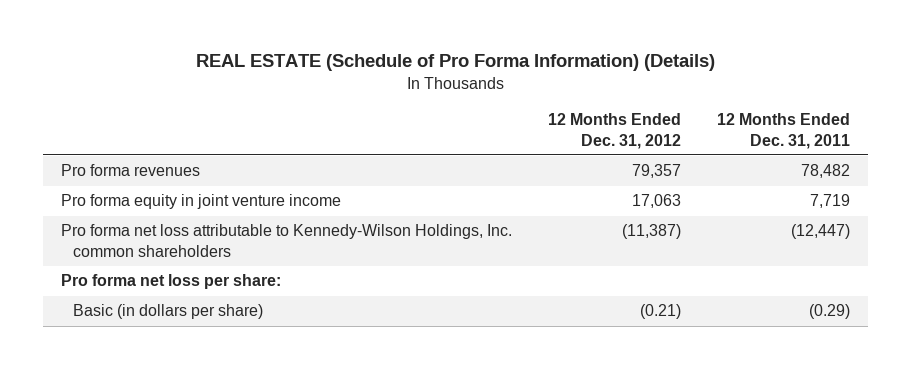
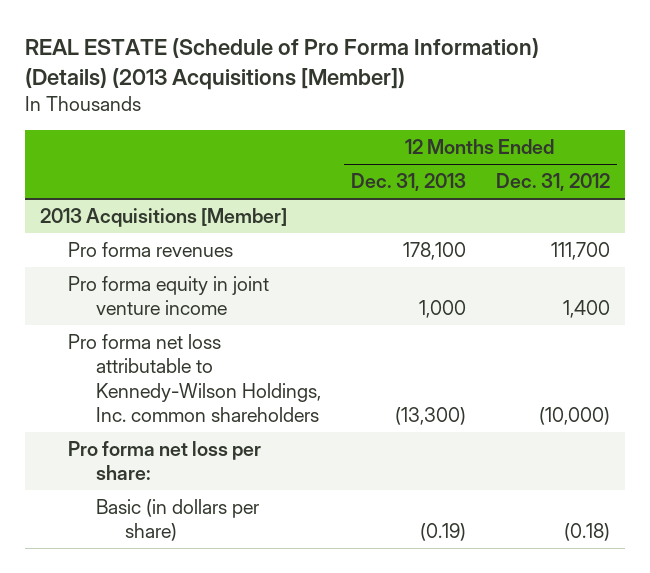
[195,54,715,72] REAL ESTATE (Schedule of Pro Forma Information) (Details) -> [24,37,539,90] REAL ESTATE (Schedule of Pro Forma Information) (Details) (2013 Acquisitions [Member])
[717,113,851,149] 12 Months Ended Dec. 31, 2011 -> none
none -> [351,173,467,192] Dec. 31, 2013
none -> [39,208,287,228] 2013 Acquisitions [Member]
[632,164,682,179] 79,357 -> [550,242,610,261] 111,700
[632,194,682,209] 17,063 -> [562,300,610,319] 1,400
[622,224,682,240] (11,387) -> [538,407,610,426] (10,000)
[640,304,682,320] (0.21) -> [563,523,610,542] (0.18)

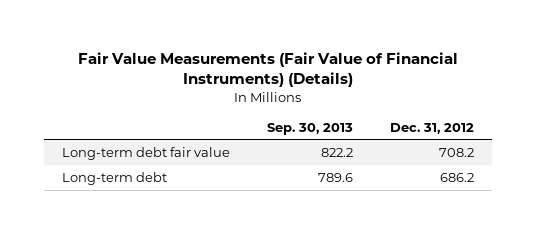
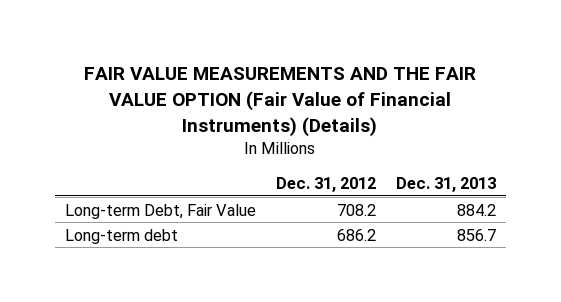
[77,51,458,88] Fair Value Measurements (Fair Value of Financial Instruments) (Details) -> [84,67,477,137] FAIR VALUE MEASUREMENTS AND THE FAIR VALUE OPTION (Fair Value of Financial Instruments) (Details)
[266,122,353,135] Sep. 30, 2013 -> none
none -> [395,176,496,192] Dec. 31, 2013
[61,146,230,160] Long-term debt fair value -> [64,203,256,219] Long-term Debt, Fair Value

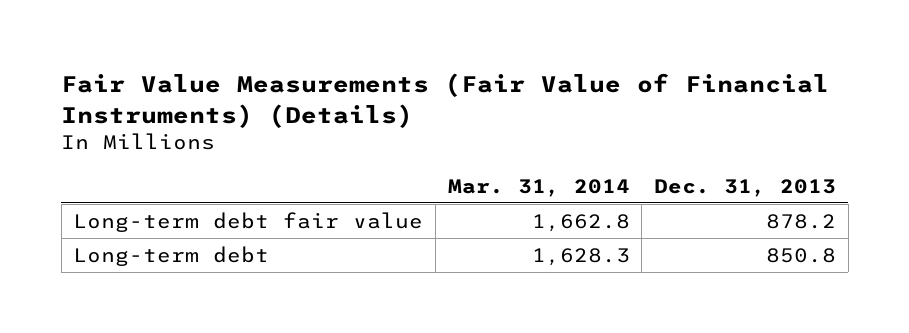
[84,67,477,137] FAIR VALUE MEASUREMENTS AND THE FAIR VALUE OPTION (Fair Value of Financial Instruments) (Details) -> [61,72,830,128] Fair Value Measurements (Fair Value of Financial Instruments) (Details)
[275,176,376,192] Dec. 31, 2012 -> none
none -> [447,178,630,197] Mar. 31, 2014
[64,203,256,219] Long-term Debt, Fair Value -> [73,211,424,232] Long-term debt fair value
[456,203,496,216] 884.2 -> [766,213,837,229] 878.2
[456,228,496,241] 856.7 -> [766,247,837,263] 850.8

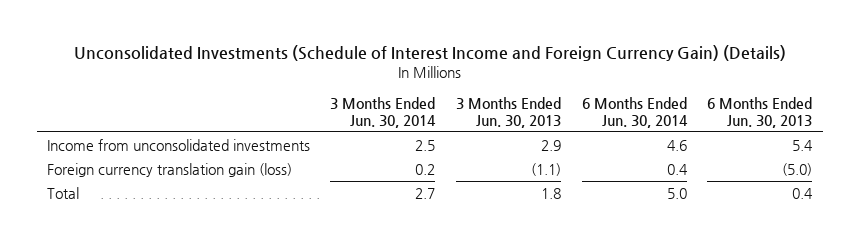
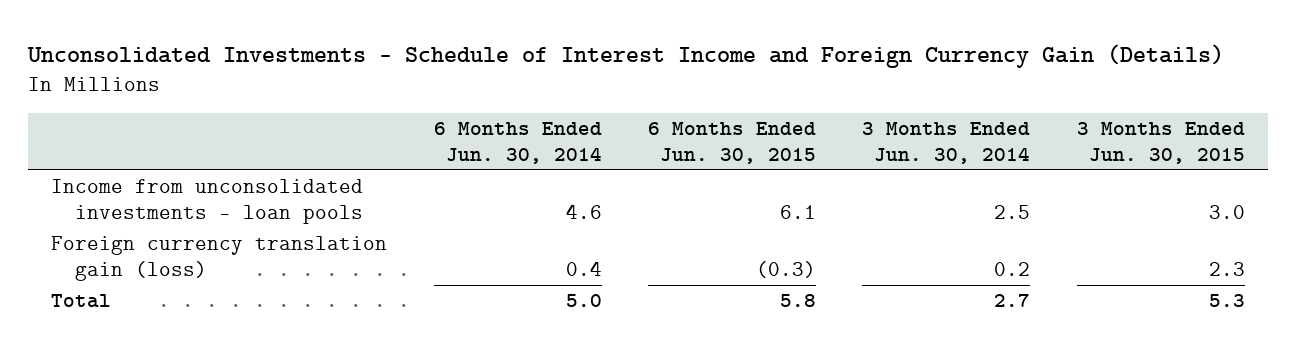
[73,45,786,62] Unconsolidated Investments (Schedule of Interest Income and Foreign Currency Gain) (Details) -> [26,43,1224,68] Unconsolidated Investments - Schedule of Interest Income and Foreign Currency Gain (Details)
[456,97,562,128] 3 Months Ended Jun. 30, 2013 -> none
[707,97,813,128] 6 Months Ended Jun. 30, 2013 -> none
none -> [648,122,817,164] 6 Months Ended Jun. 30, 2015
none -> [1076,122,1245,164] 3 Months Ended Jun. 30, 2015
[46,139,310,152] Income from unconsolidated investments -> [51,179,364,225] Income from unconsolidated investments - loan pools

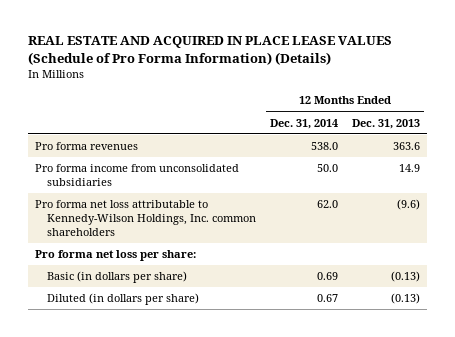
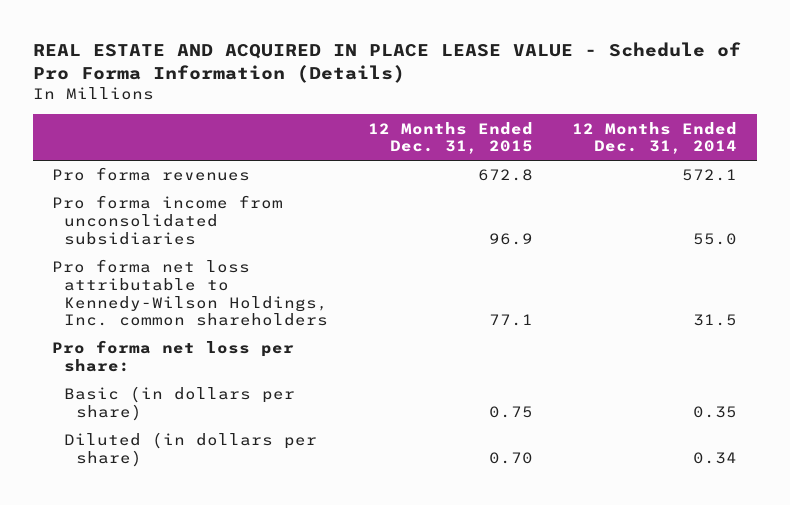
[27,36,392,65] REAL ESTATE AND ACQUIRED IN PLACE LEASE VALUES (Schedule of Pro Forma Information) (Details) -> [32,41,741,84] REAL ESTATE AND ACQUIRED IN PLACE LEASE VALUE - Schedule of Pro Forma Information (Details)
[352,118,421,129] Dec. 31, 2013 -> none
none -> [367,121,533,155] 12 Months Ended Dec. 31, 2015
[310,142,338,151] 538.0 -> [682,169,738,182] 572.1
[316,164,338,173] 50.0 -> [693,232,738,245] 55.0
[316,200,338,209] 62.0 -> [693,314,738,327] 31.5
[316,272,338,281] 0.69 -> [693,406,738,419] 0.35
[316,294,338,303] 0.67 -> [693,452,738,465] 0.34

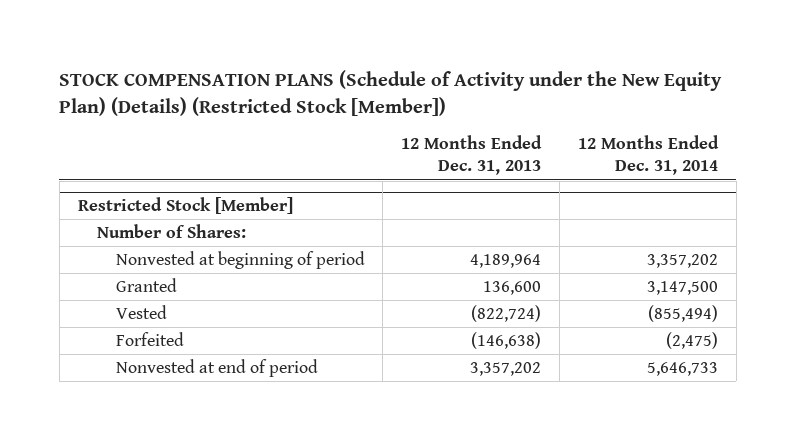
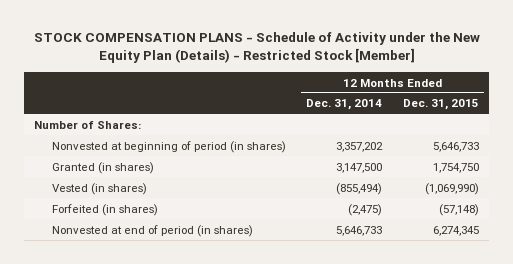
[59,70,723,116] STOCK COMPENSATION PLANS (Schedule of Activity under the New Equity Plan) (Details) (Restricted Stock [Member]) -> [33,32,480,64] STOCK COMPENSATION PLANS - Schedule of Activity under the New Equity Plan (Details) - Restricted Stock [Member]
[401,135,543,176] 12 Months Ended Dec. 31, 2013 -> none
none -> [402,99,479,111] Dec. 31, 2015
[77,197,293,215] Restricted Stock [Member] -> none
[115,250,365,269] Nonvested at beginning of period -> [51,140,286,153] Nonvested at beginning of period (in shares)
[115,277,177,292] Granted -> [51,161,154,174] Granted (in shares)
[115,304,167,319] Vested -> [51,182,147,195] Vested (in shares)
[115,331,184,346] Forfeited -> [51,203,158,216] Forfeited (in shares)
[115,358,318,377] Nonvested at end of period -> [51,224,253,237] Nonvested at end of period (in shares)

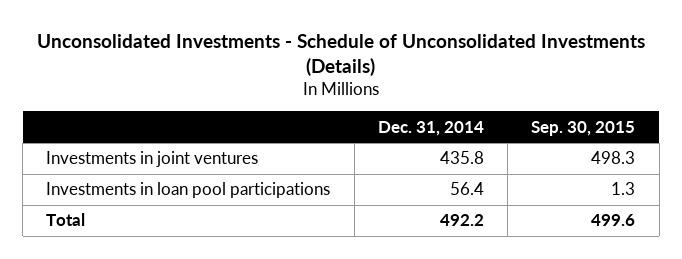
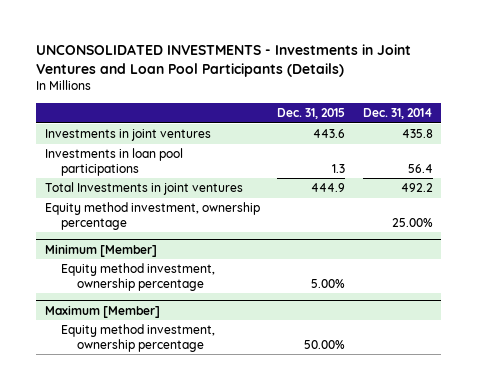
[36,33,645,77] Unconsolidated Investments - Schedule of Unconsolidated Investments (Details) -> [36,43,412,77] UNCONSOLIDATED INVESTMENTS - Investments in Joint Ventures and Loan Pool Participants (Details)
[531,120,636,136] Sep. 30, 2015 -> none
none -> [277,108,346,120] Dec. 31, 2015
[46,213,86,227] Total -> [44,182,243,196] Total Investments in joint ventures
none -> [44,202,260,230] Equity method investment, ownership percentage
none -> [44,243,157,257] Minimum [Member]
none -> [60,263,215,291] Equity method investment, ownership percentage
none -> [44,304,160,318] Maximum [Member]
none -> [60,324,215,352] Equity method investment, ownership percentage

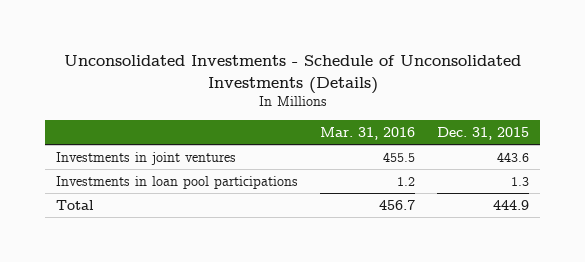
[36,43,412,77] UNCONSOLIDATED INVESTMENTS - Investments in Joint Ventures and Loan Pool Participants (Details) -> [63,55,521,94] Unconsolidated Investments - Schedule of Unconsolidated Investments (Details)
[362,108,433,120] Dec. 31, 2014 -> none
none -> [320,126,416,140] Mar. 31, 2016
[44,202,260,230] Equity method investment, ownership percentage -> none
[44,243,157,257] Minimum [Member] -> none
[60,263,215,291] Equity method investment, ownership percentage -> none
[44,304,160,318] Maximum [Member] -> none
[60,324,215,352] Equity method investment, ownership percentage -> none
[44,182,243,196] Total Investments in joint ventures -> [55,199,94,210] Total

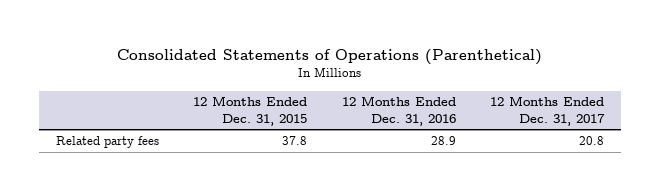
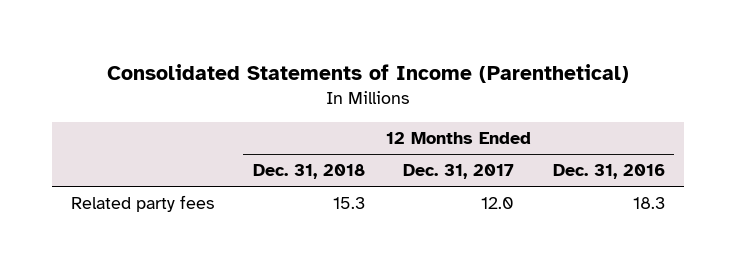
[117,48,543,65] Consolidated Statements of Operations (Parenthetical) -> [107,63,630,83] Consolidated Statements of Income (Parenthetical)
[193,96,308,126] 12 Months Ended Dec. 31, 2015 -> none
none -> [252,164,365,180] Dec. 31, 2018
[430,136,456,146] 28.9 -> [632,197,665,210] 18.3
[578,136,604,146] 20.8 -> [481,197,515,210] 12.0

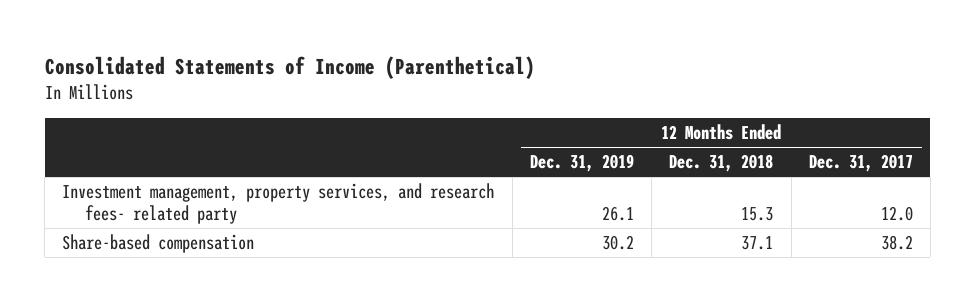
[552,164,665,180] Dec. 31, 2016 -> none
none -> [529,154,634,173] Dec. 31, 2019
[71,195,215,213] Related party fees -> [62,183,495,224] Investment management, property services, and research fees- related party
none -> [62,234,255,254] Share-based compensation

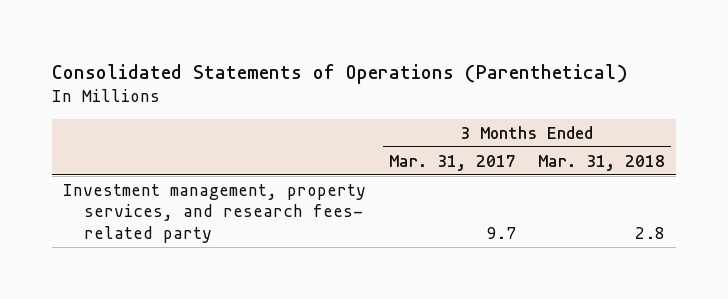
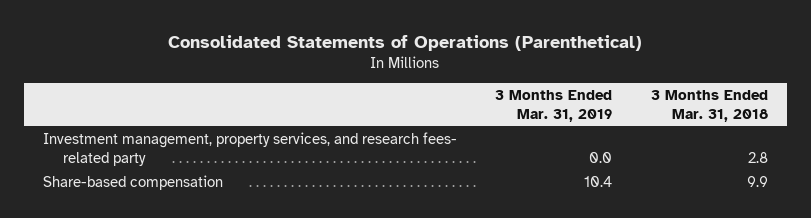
[388,154,516,171] Mar. 31, 2017 -> none
none -> [495,90,613,123] 3 Months Ended Mar. 31, 2019
none -> [43,174,224,190] Share-based compensation

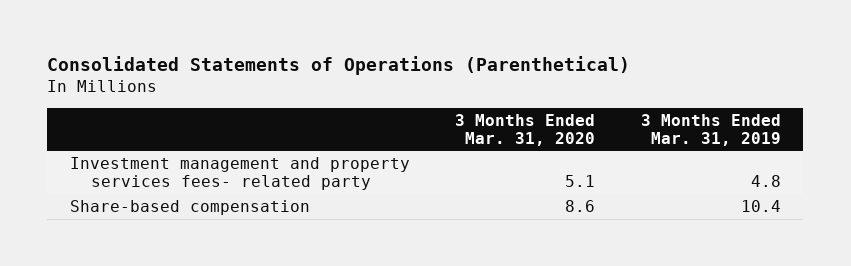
[650,90,768,123] 3 Months Ended Mar. 31, 2018 -> none
none -> [455,113,596,146] 3 Months Ended Mar. 31, 2020
[43,131,458,166] Investment management, property services, and research fees- related party -> [69,156,410,190] Investment management and property services fees- related party
[589,151,613,163] 0.0 -> [750,174,781,187] 4.8

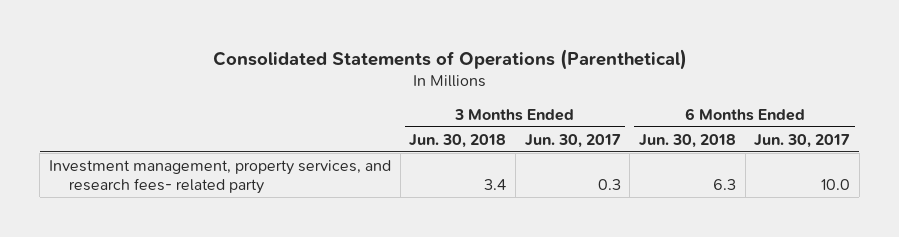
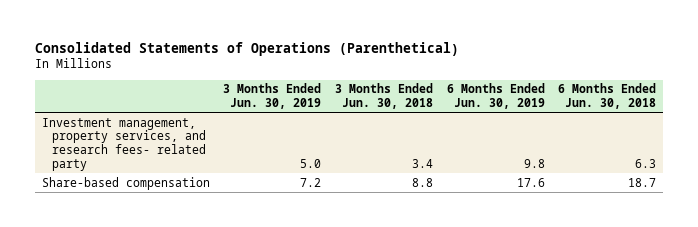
[524,133,621,148] Jun. 30, 2017 -> none
[754,133,851,148] Jun. 30, 2017 -> none
none -> [223,83,322,109] 3 Months Ended Jun. 30, 2019
none -> [446,83,545,109] 6 Months Ended Jun. 30, 2019
none -> [41,176,210,190] Share-based compensation

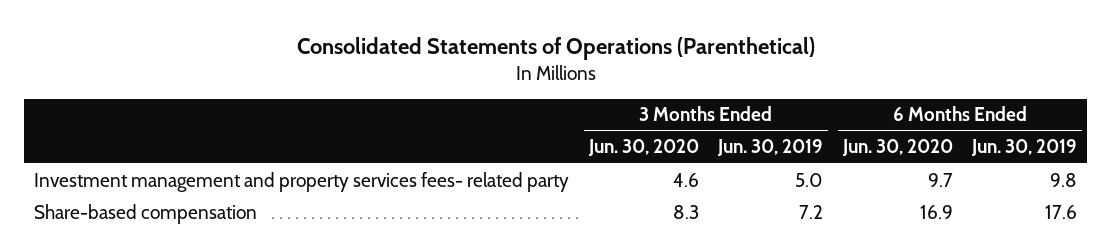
[334,83,433,109] 3 Months Ended Jun. 30, 2018 -> none
[558,83,657,109] 6 Months Ended Jun. 30, 2018 -> none
none -> [587,139,699,157] Jun. 30, 2020
none -> [841,139,953,157] Jun. 30, 2020
[41,117,207,171] Investment management, property services, and research fees- related party -> [33,171,569,192] Investment management and property services fees- related party

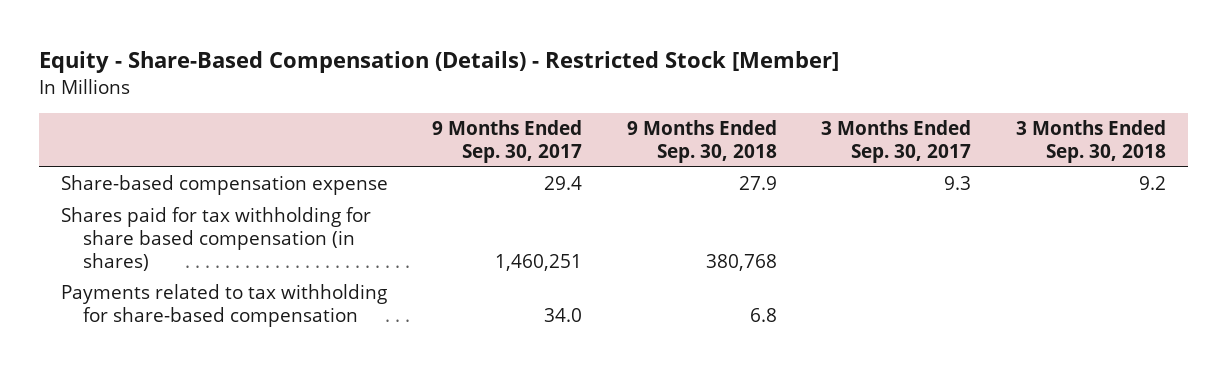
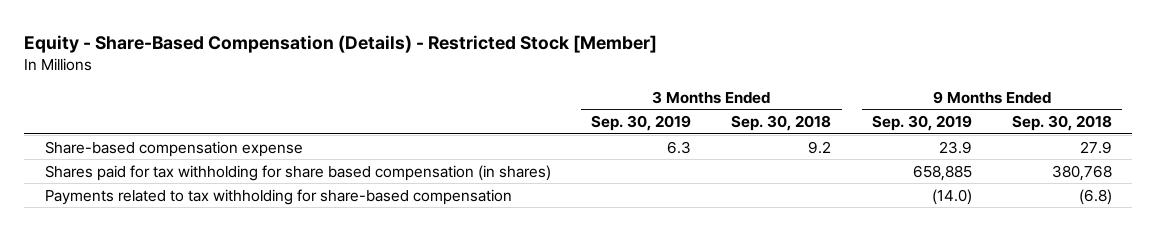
[432,120,583,163] 9 Months Ended Sep. 30, 2017 -> none
[821,120,972,163] 3 Months Ended Sep. 30, 2017 -> none
none -> [591,115,692,132] Sep. 30, 2019
none -> [871,115,972,132] Sep. 30, 2019
[749,308,777,323] 6.8 -> [1079,188,1113,205] (6.8)

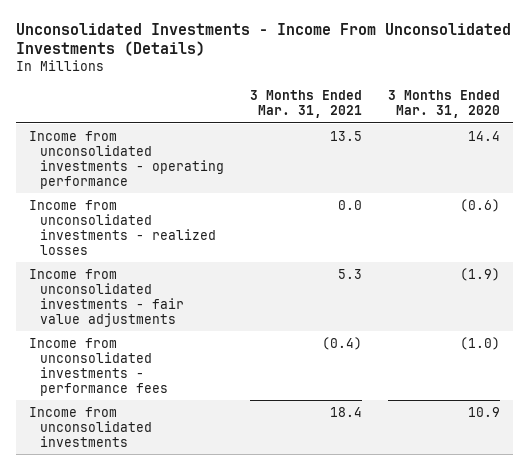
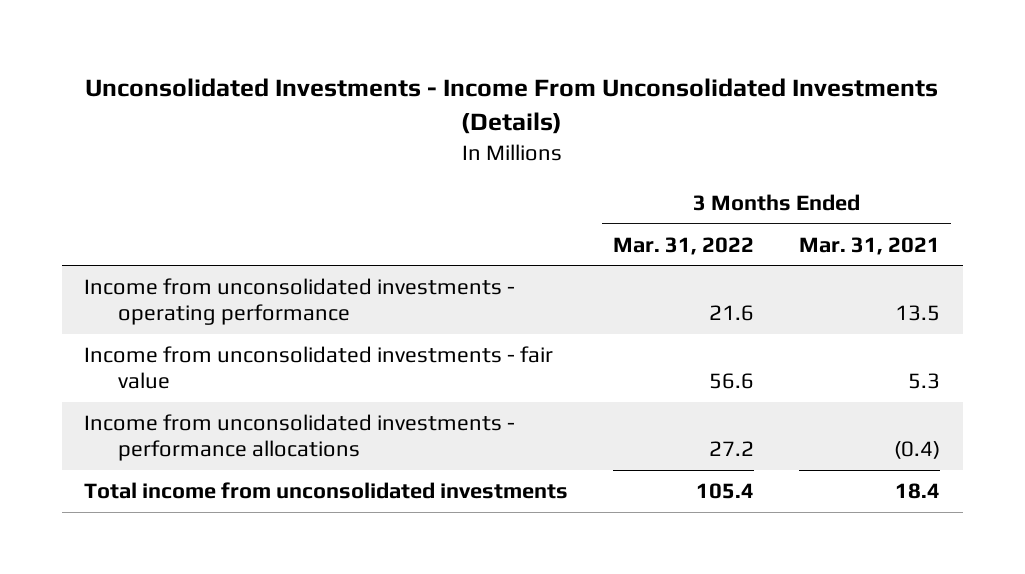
[388,90,501,118] 3 Months Ended Mar. 31, 2020 -> none
none -> [613,236,755,255] Mar. 31, 2022
[28,199,217,255] Income from unconsolidated investments - realized losses -> none
[28,268,185,327] Income from unconsolidated investments - fair value adjustments -> [84,346,554,389] Income from unconsolidated investments - fair value
[28,337,169,396] Income from unconsolidated investments - performance fees -> [84,414,516,461] Income from unconsolidated investments - performance allocations
[28,406,153,447] Income from unconsolidated investments -> [84,482,569,500] Total income from unconsolidated investments

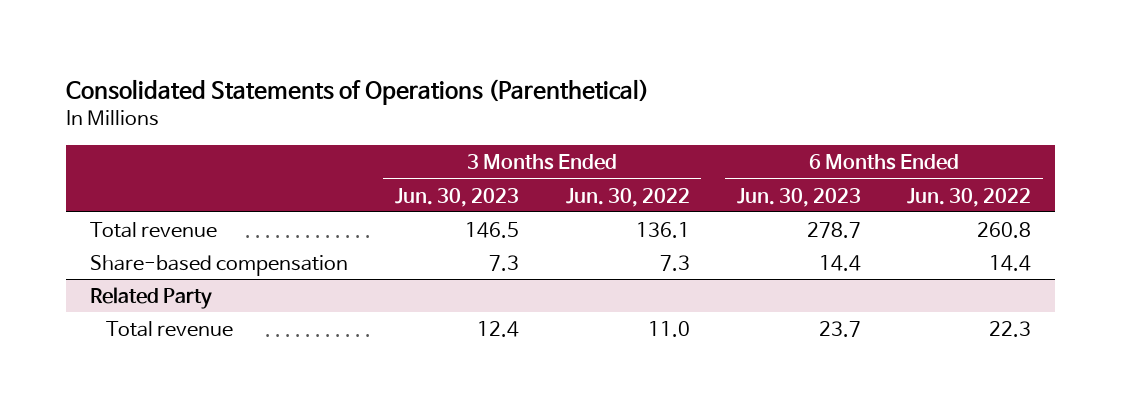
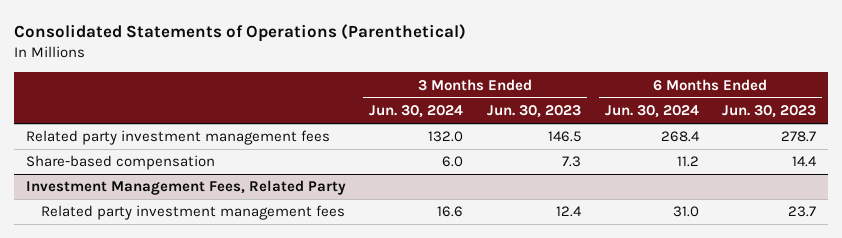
[565,187,690,207] Jun. 30, 2022 -> none
[907,187,1032,207] Jun. 30, 2022 -> none
none -> [369,105,464,119] Jun. 30, 2024
none -> [604,105,699,119] Jun. 30, 2024
[89,221,217,238] Total revenue -> [25,130,330,146] Related party investment management fees
[89,286,212,309] Related Party -> none
none -> [25,180,346,196] Investment Management Fees, Related Party
[106,320,234,337] Total revenue -> [41,205,346,221] Related party investment management fees

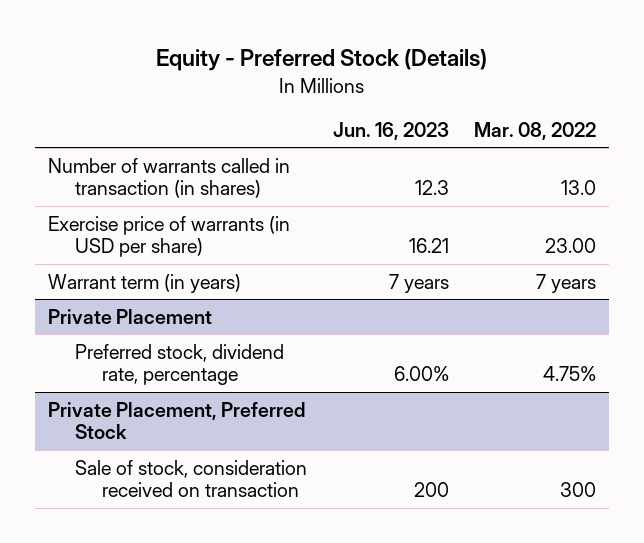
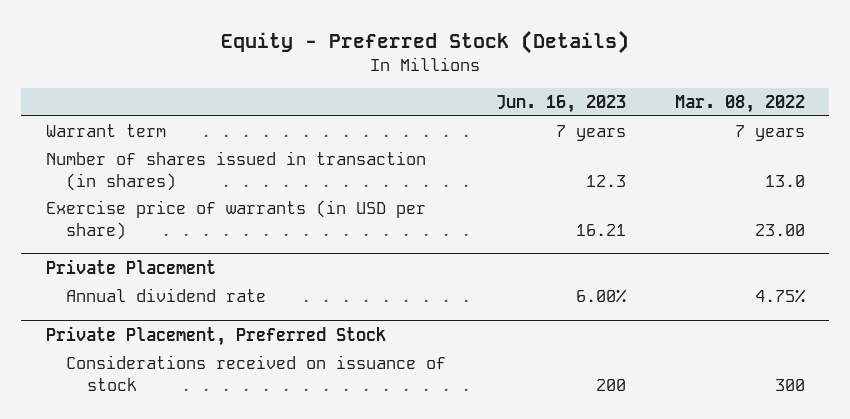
none -> [45,123,166,137] Warrant term
[48,157,291,199] Number of warrants called in transaction (in shares) -> [45,150,426,191] Number of shares issued in transaction (in shares)
[48,273,242,293] Warrant term (in years) -> none
[74,343,284,386] Preferred stock, dividend rate, percentage -> [66,287,267,302] Annual dividend rate
[74,459,307,498] Sale of stock, consideration received on transaction -> [66,354,447,391] Considerations received on issuance of stock

